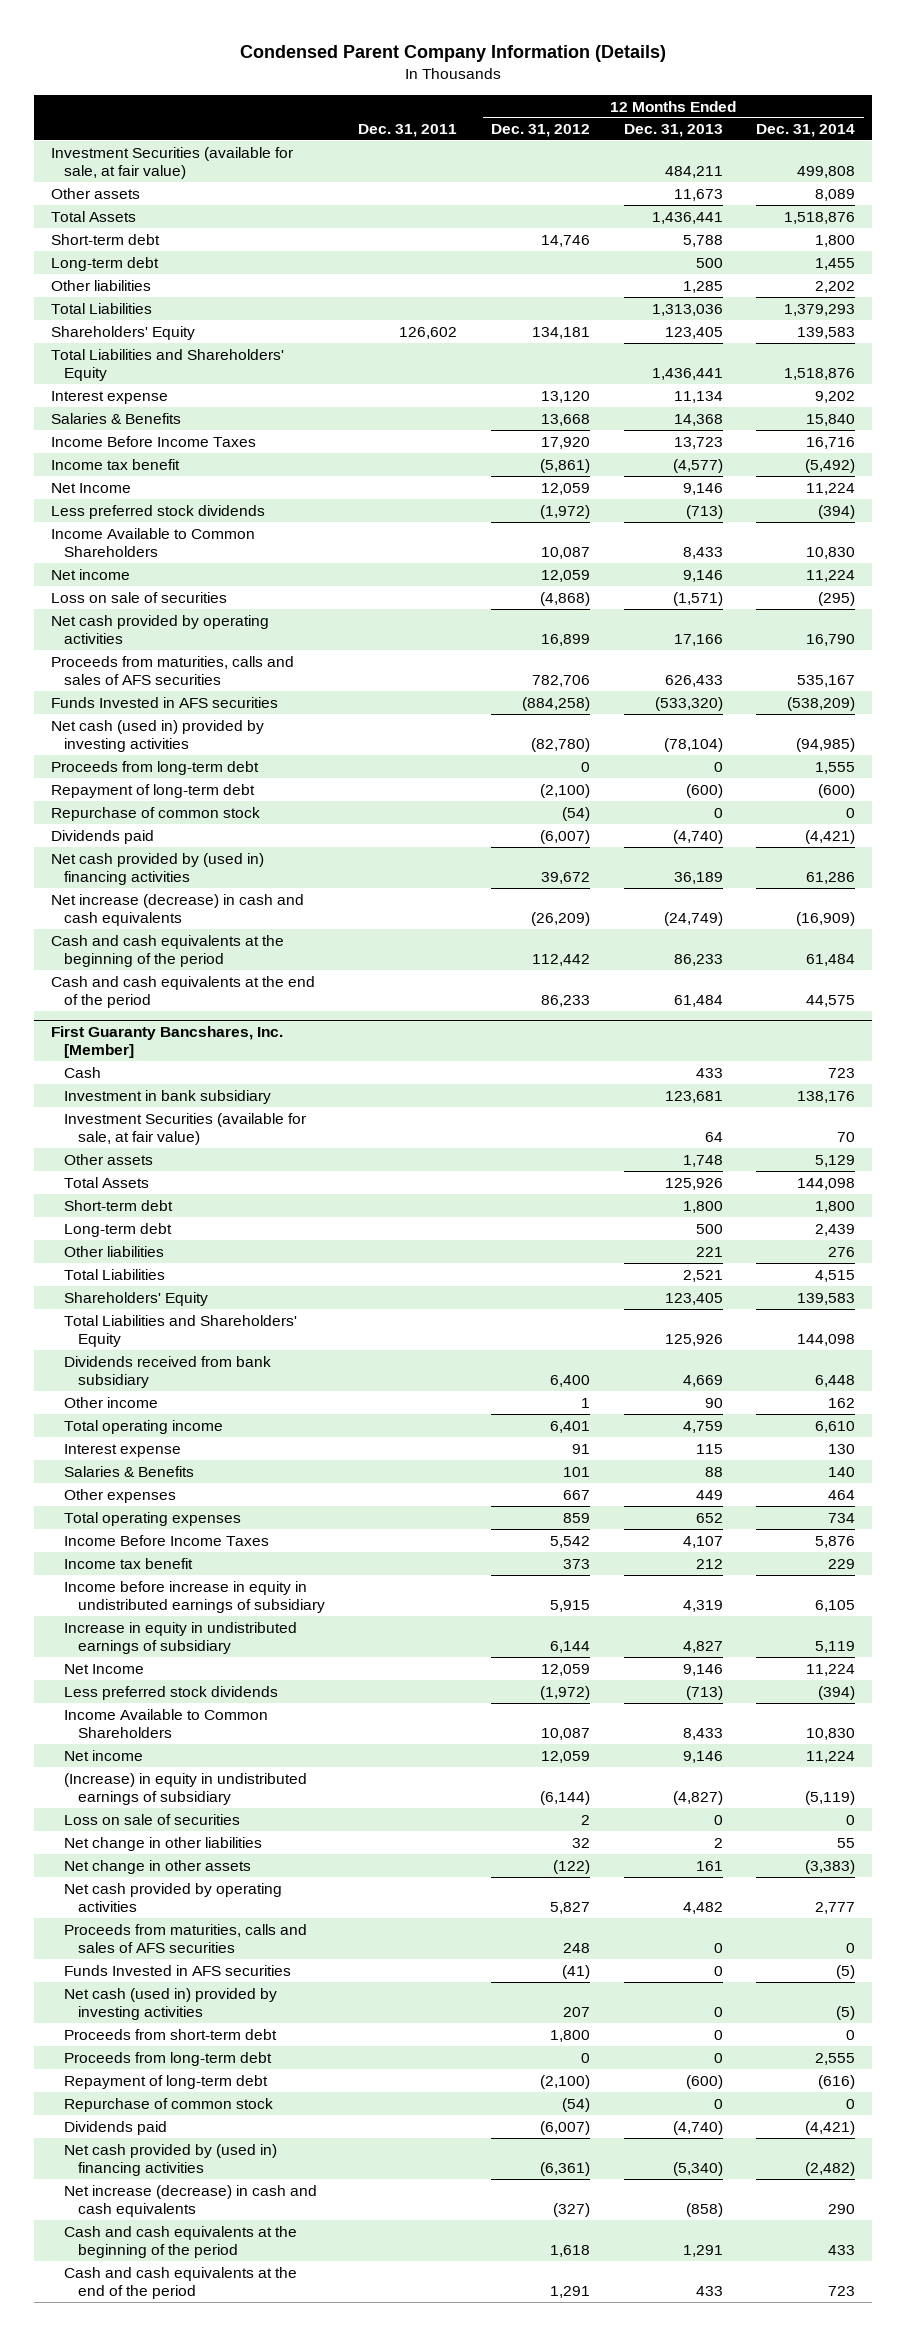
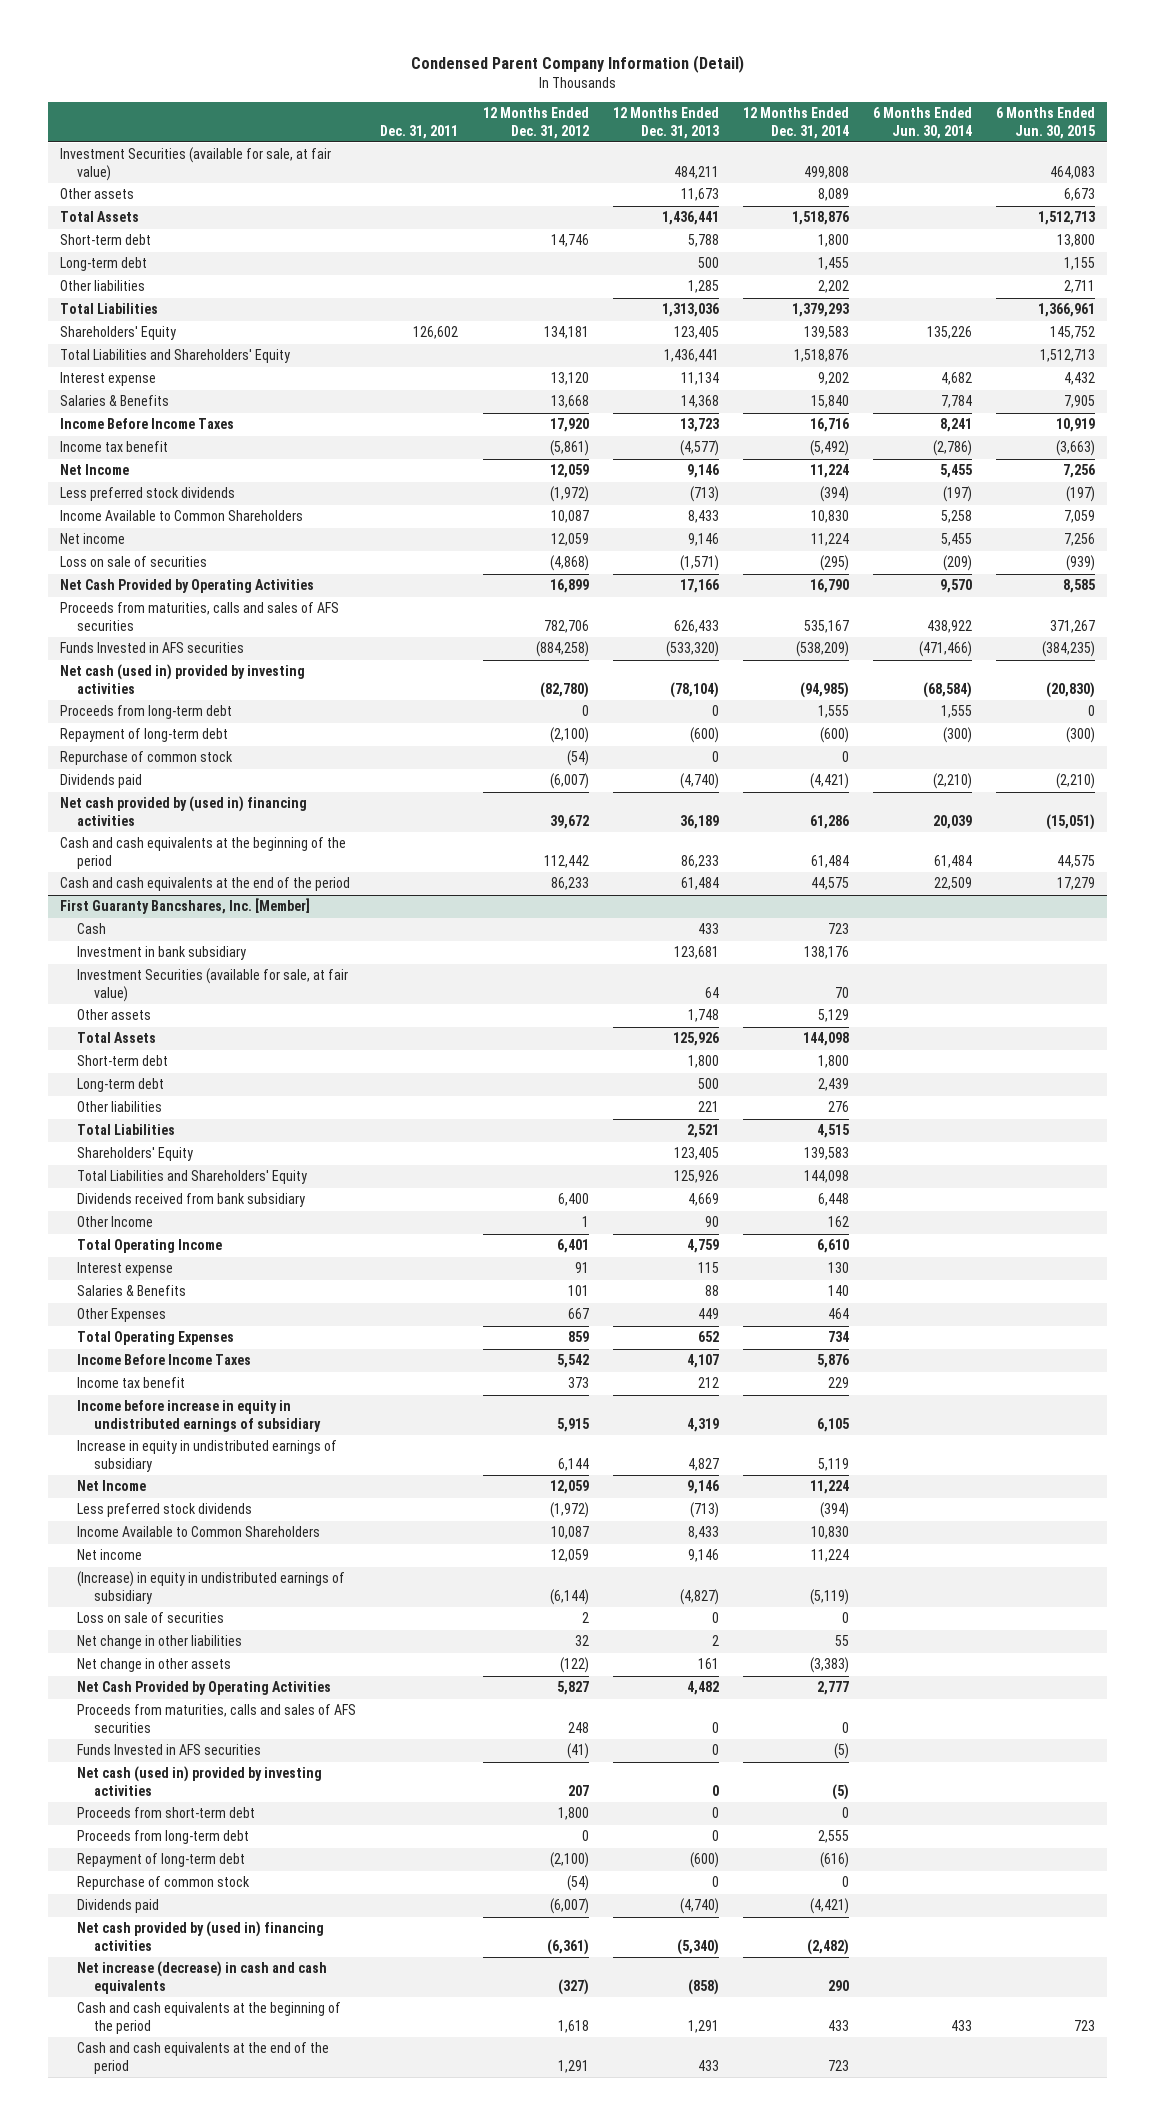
[240,45,667,63] Condensed Parent Company Information (Details) -> [410,55,744,74] Condensed Parent Company Information (Detail)
none -> [873,106,973,139] 6 Months Ended Jun. 30, 2014
none -> [996,106,1096,139] 6 Months Ended Jun. 30, 2015
[50,614,269,644] Net cash provided by operating activities -> [59,579,314,594] Net Cash Provided by Operating Activities
[50,893,304,926] Net increase (decrease) in cash and cash equivalents -> none
[64,1396,159,1408] Other income -> [77,1216,154,1228] Other Income
[64,1419,224,1434] Total operating income -> [77,1239,223,1254] Total Operating Income
[64,1488,177,1503] Other expenses -> [77,1308,167,1323] Other Expenses
[64,1511,242,1526] Total operating expenses -> [77,1331,235,1346] Total Operating Expenses
[64,1882,283,1912] Net cash provided by operating activities -> [77,1681,332,1696] Net Cash Provided by Operating Activities

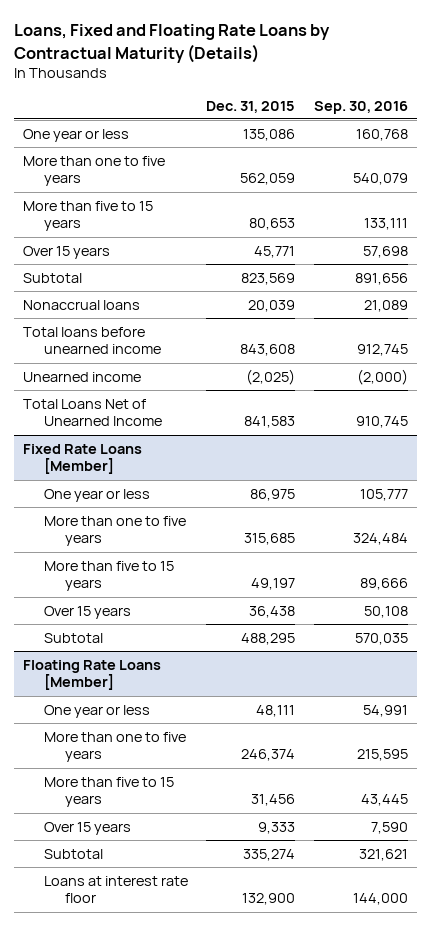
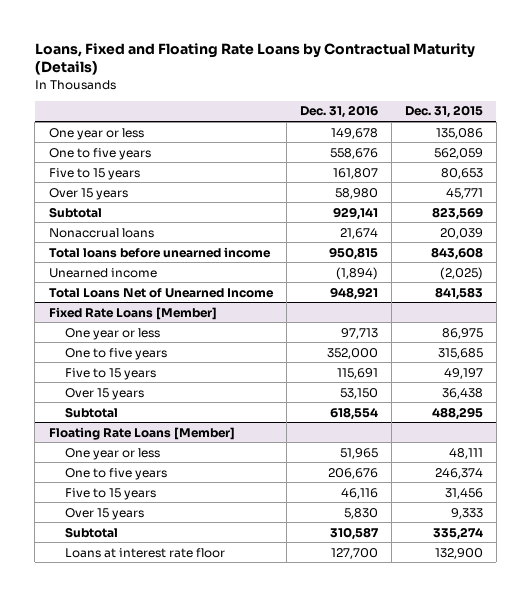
[313,100,408,114] Sep. 30, 2016 -> none
none -> [299,105,378,119] Dec. 31, 2016
[23,155,166,187] More than one to five years -> [48,147,151,160] One to five years
[23,200,154,232] More than five to 15 years -> [48,167,140,180] Five to 15 years
[44,515,187,547] More than one to five years -> [65,347,168,360] One to five years
[44,560,175,592] More than five to 15 years -> [65,367,157,380] Five to 15 years
[44,731,187,763] More than one to five years -> [65,467,168,480] One to five years
[44,776,175,808] More than five to 15 years -> [65,487,157,500] Five to 15 years

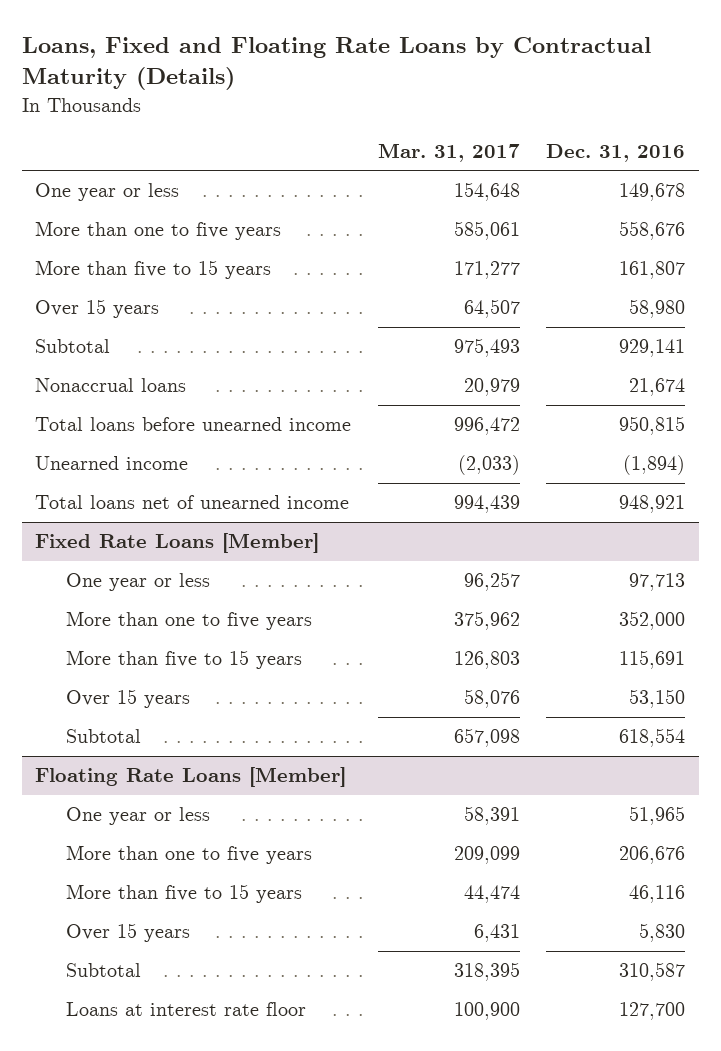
[404,105,483,119] Dec. 31, 2015 -> none
none -> [377,143,520,163] Mar. 31, 2017
[48,147,151,160] One to five years -> [35,221,282,241] More than one to five years
[48,167,140,180] Five to 15 years -> [35,260,272,280] More than five to 15 years
[48,287,274,298] Total Loans Net of Unearned Income -> [35,495,350,510] Total loans net of unearned income
[65,347,168,360] One to five years -> [66,611,313,631] More than one to five years
[65,367,157,380] Five to 15 years -> [66,650,303,670] More than five to 15 years
[65,467,168,480] One to five years -> [66,845,313,865] More than one to five years
[65,487,157,500] Five to 15 years -> [66,884,303,904] More than five to 15 years

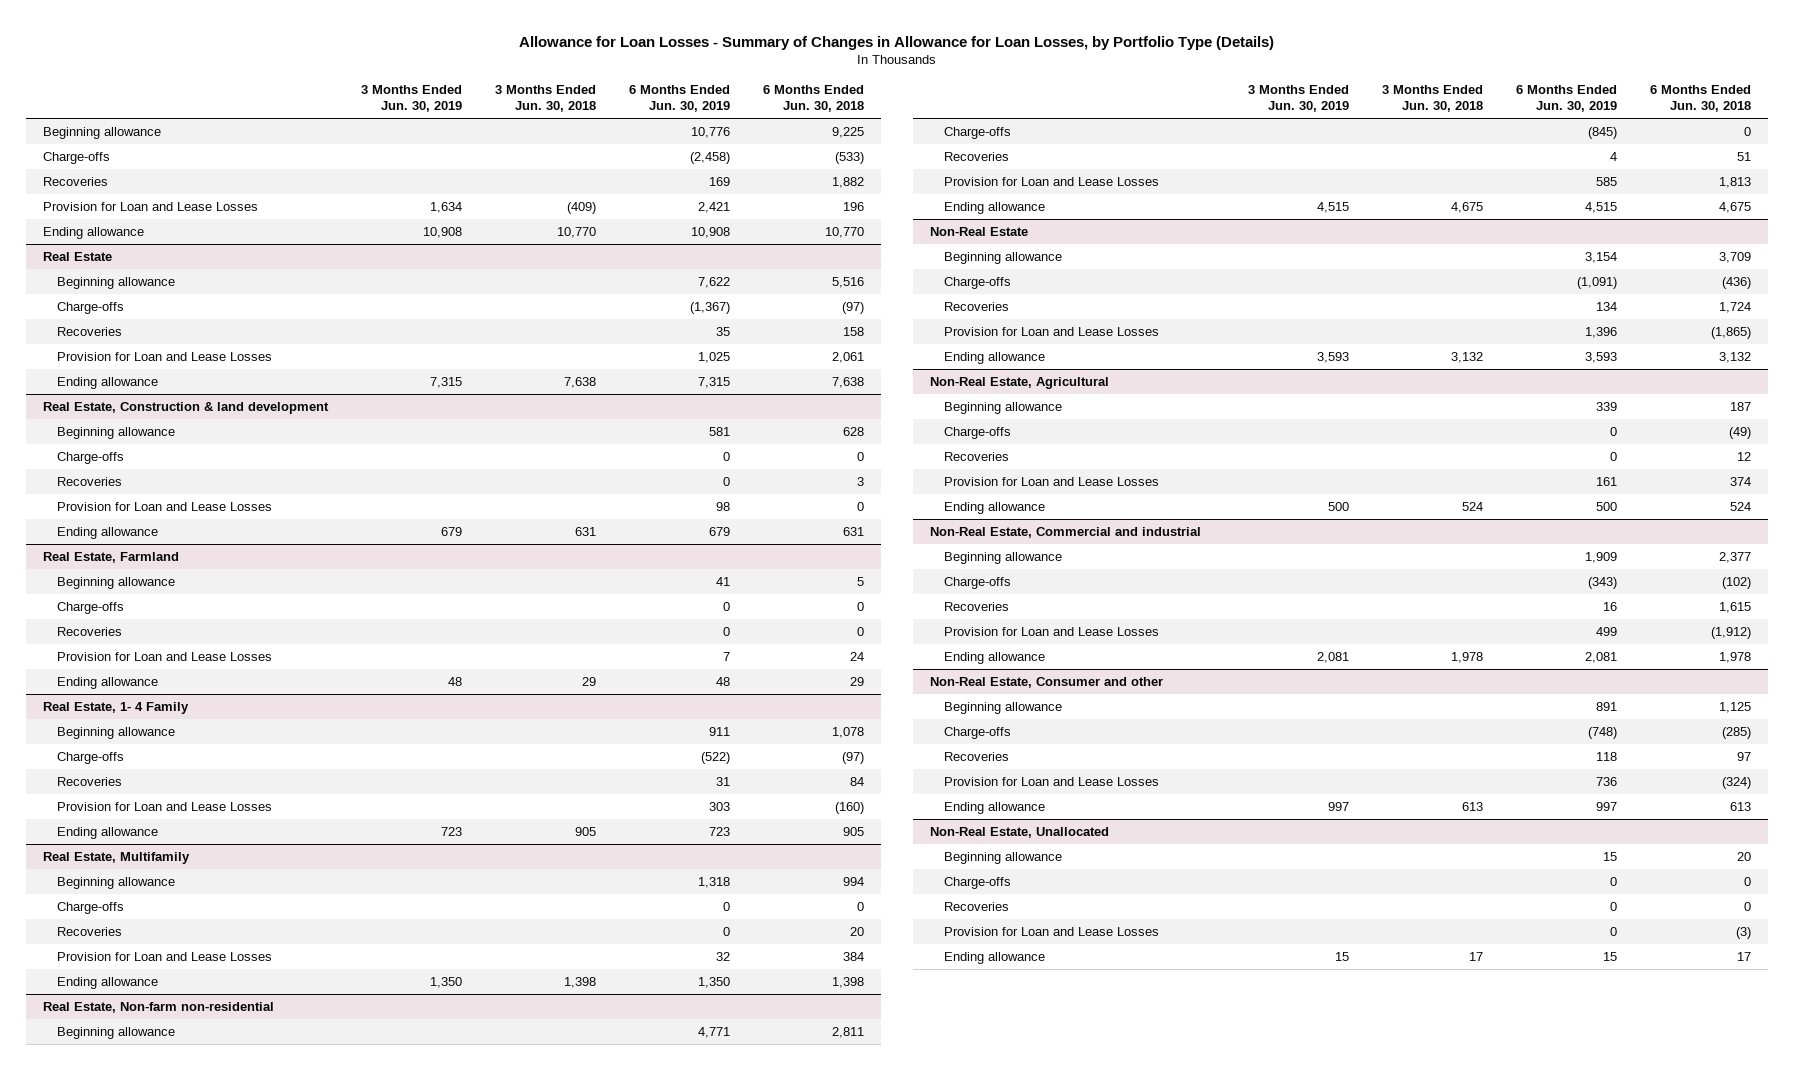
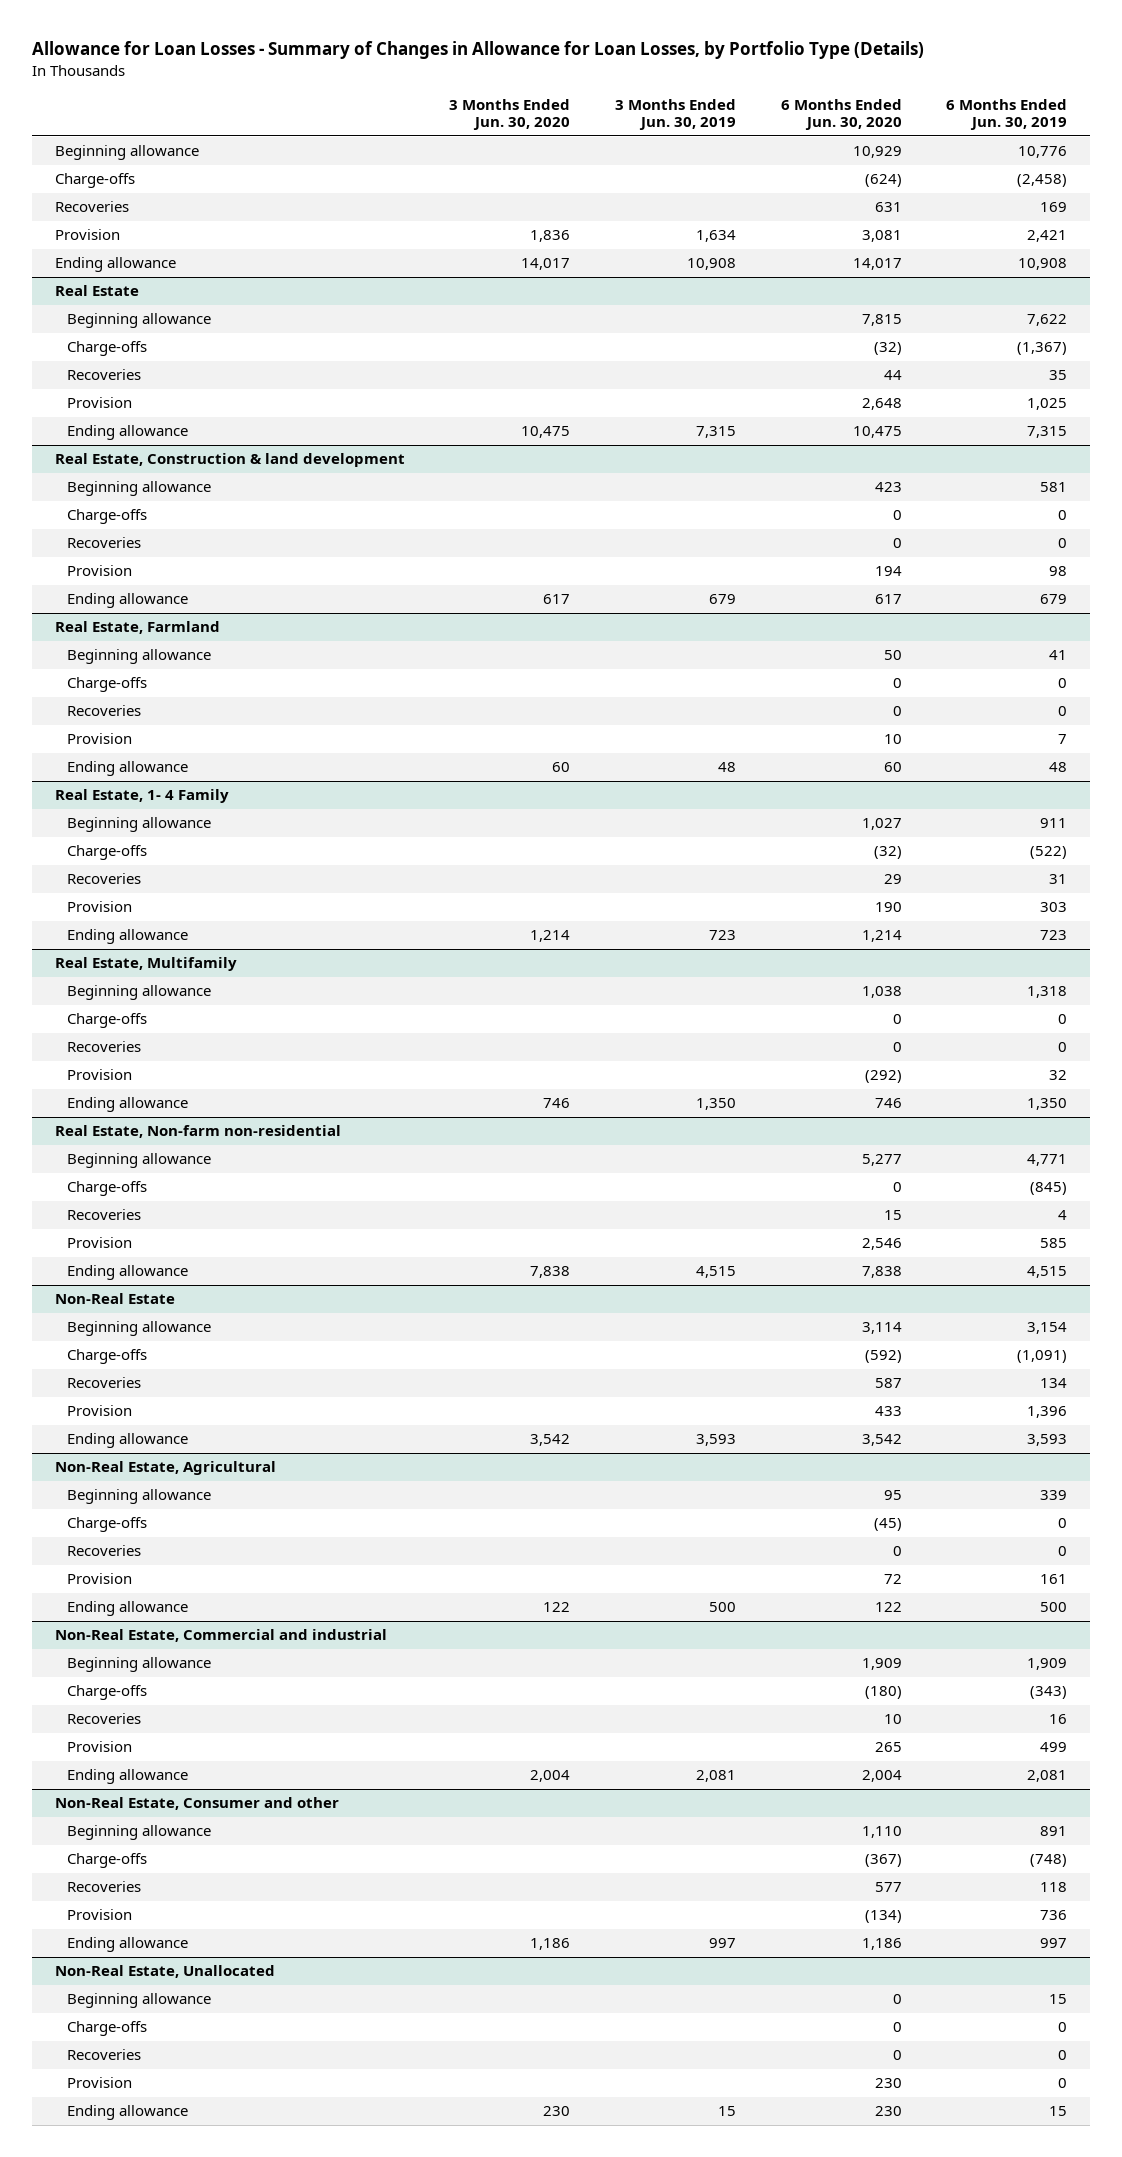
[494,85,596,113] 3 Months Ended Jun. 30, 2018 -> none
[763,85,865,113] 6 Months Ended Jun. 30, 2018 -> none
none -> [449,98,571,131] 3 Months Ended Jun. 30, 2020
none -> [780,98,902,131] 6 Months Ended Jun. 30, 2020
[42,202,258,212] Provision for Loan and Lease Losses -> [54,229,120,241] Provision
[57,352,273,362] Provision for Loan and Lease Losses -> [67,397,133,409] Provision
[57,502,273,512] Provision for Loan and Lease Losses -> [67,565,133,577] Provision
[57,652,273,662] Provision for Loan and Lease Losses -> [67,733,133,745] Provision
[57,802,273,812] Provision for Loan and Lease Losses -> [67,901,133,913] Provision
[57,952,273,962] Provision for Loan and Lease Losses -> [67,1069,133,1081] Provision
[944,177,1160,187] Provision for Loan and Lease Losses -> [67,1237,133,1249] Provision
[944,327,1160,337] Provision for Loan and Lease Losses -> [67,1405,133,1417] Provision
[944,477,1160,487] Provision for Loan and Lease Losses -> [67,1573,133,1585] Provision
[944,627,1160,637] Provision for Loan and Lease Losses -> [67,1741,133,1753] Provision
[944,777,1160,787] Provision for Loan and Lease Losses -> [67,1909,133,1921] Provision
[944,927,1160,937] Provision for Loan and Lease Losses -> [67,2077,133,2089] Provision

